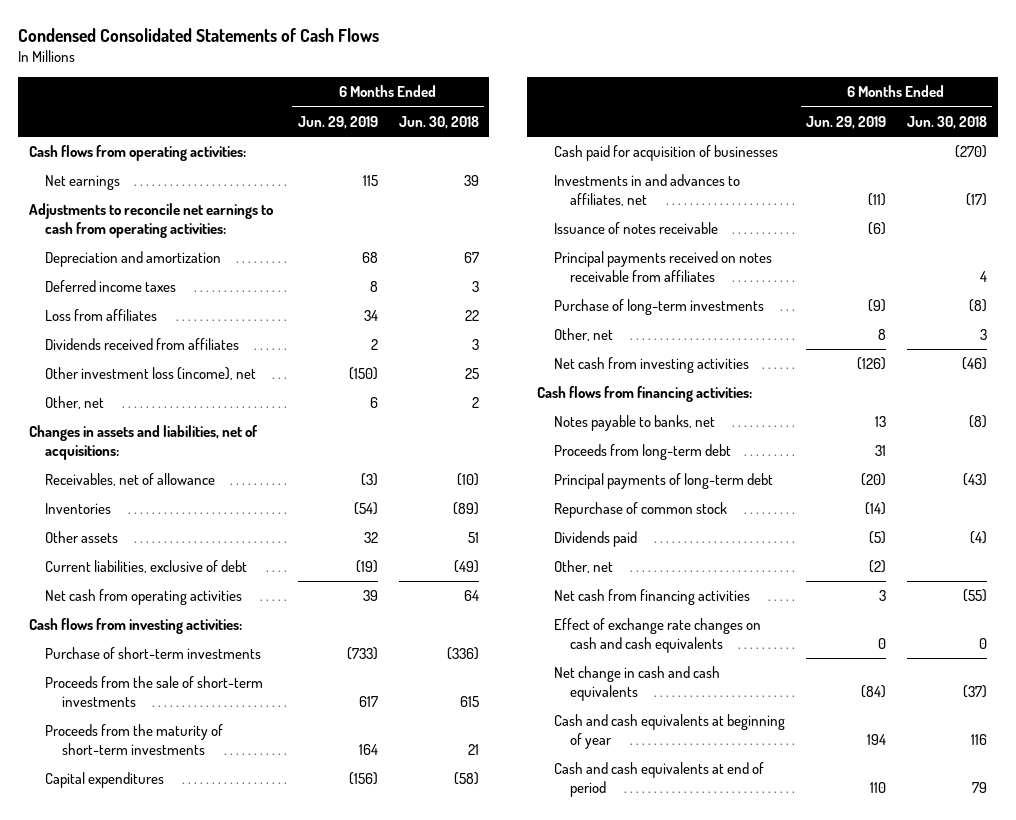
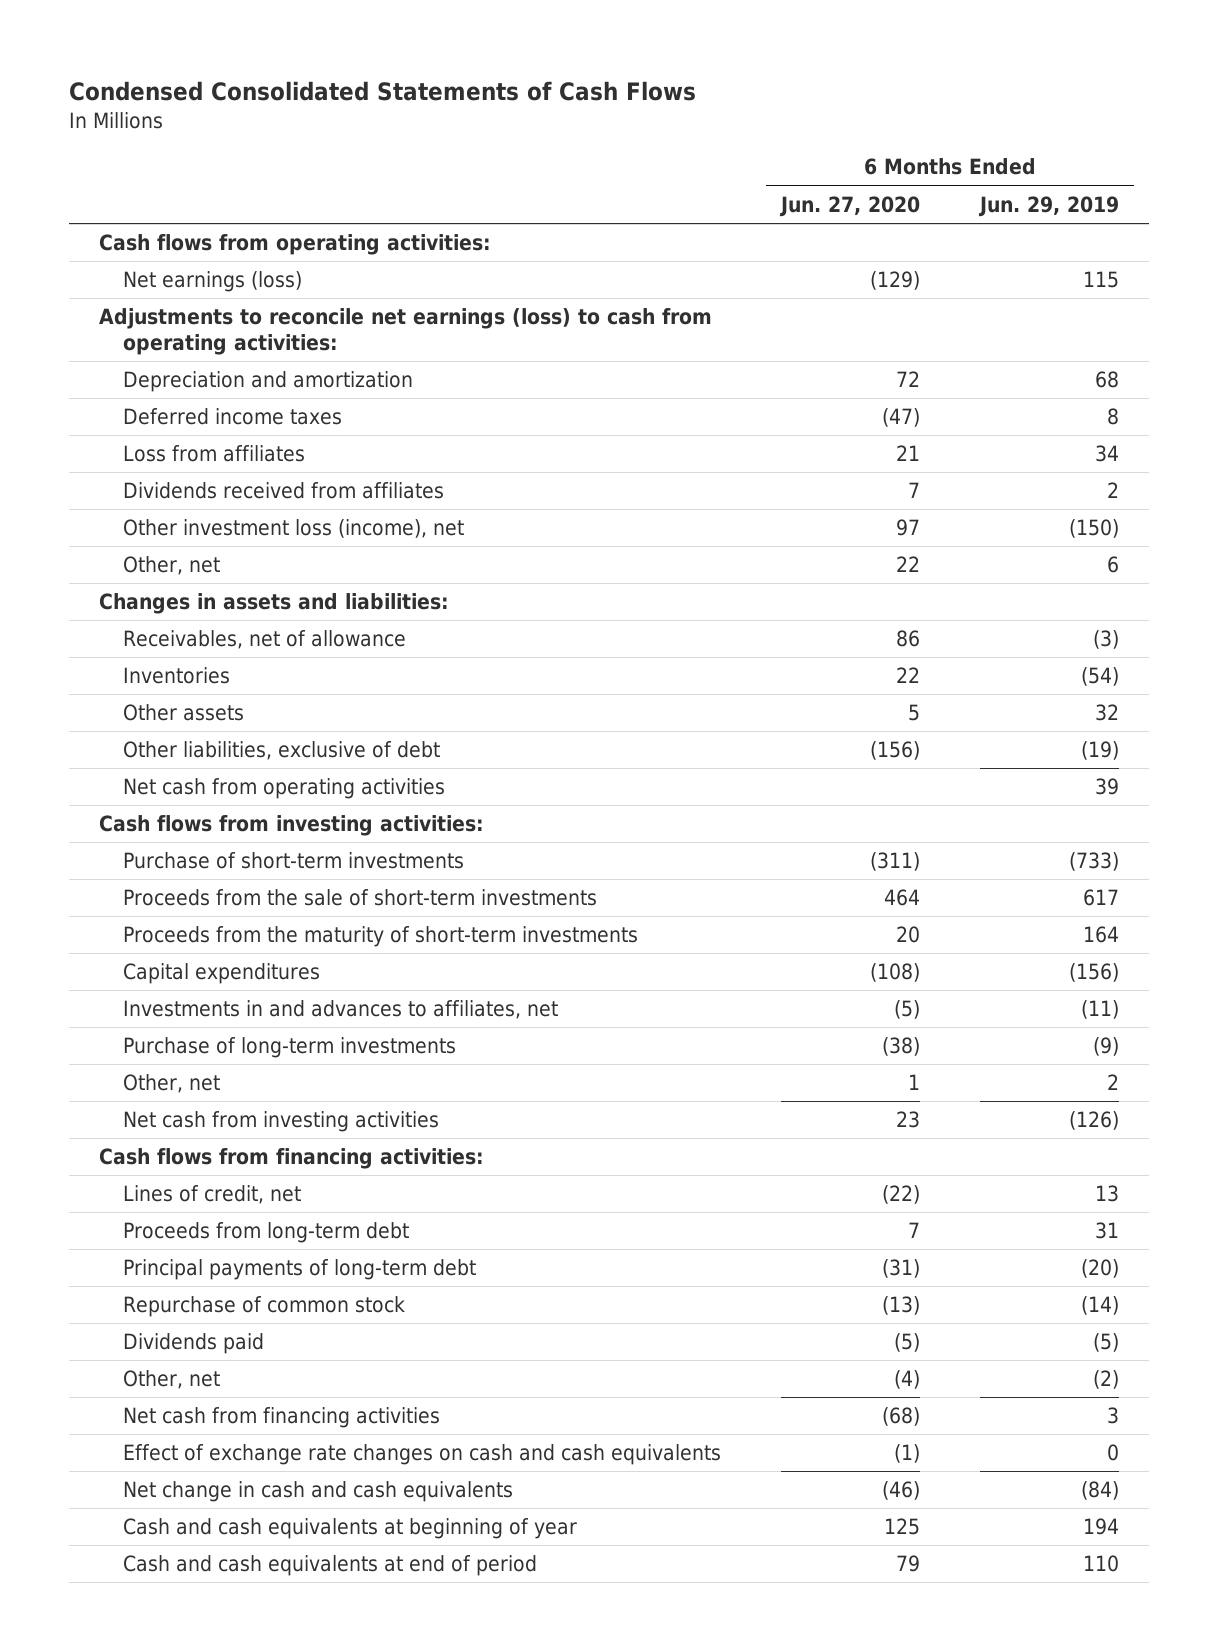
[398,115,479,129] Jun. 30, 2018 -> none
none -> [779,195,921,217] Jun. 27, 2020
[45,175,121,191] Net earnings -> [123,271,303,293] Net earnings (loss)
[29,203,274,238] Adjustments to reconcile net earnings to cash from operating activities: -> [98,308,712,355] Adjustments to reconcile net earnings (loss) to cash from operating activities:
[29,425,259,460] Changes in assets and liabilities, net of acquisitions: -> [98,593,449,615] Changes in assets and liabilities:
[45,560,248,574] Current liabilities, exclusive of debt -> [123,741,441,761] Other liabilities, exclusive of debt
[553,145,778,162] Cash paid for acquisition of businesses -> none
[553,222,718,235] Issuance of notes receivable -> none
[553,251,772,282] Principal payments received on notes receivable from affiliates -> none
[877,329,886,341] 8 -> [1107,1074,1120,1091] 2
[553,415,715,432] Notes payable to banks, net -> none
none -> [123,1185,302,1205] Lines of credit, net

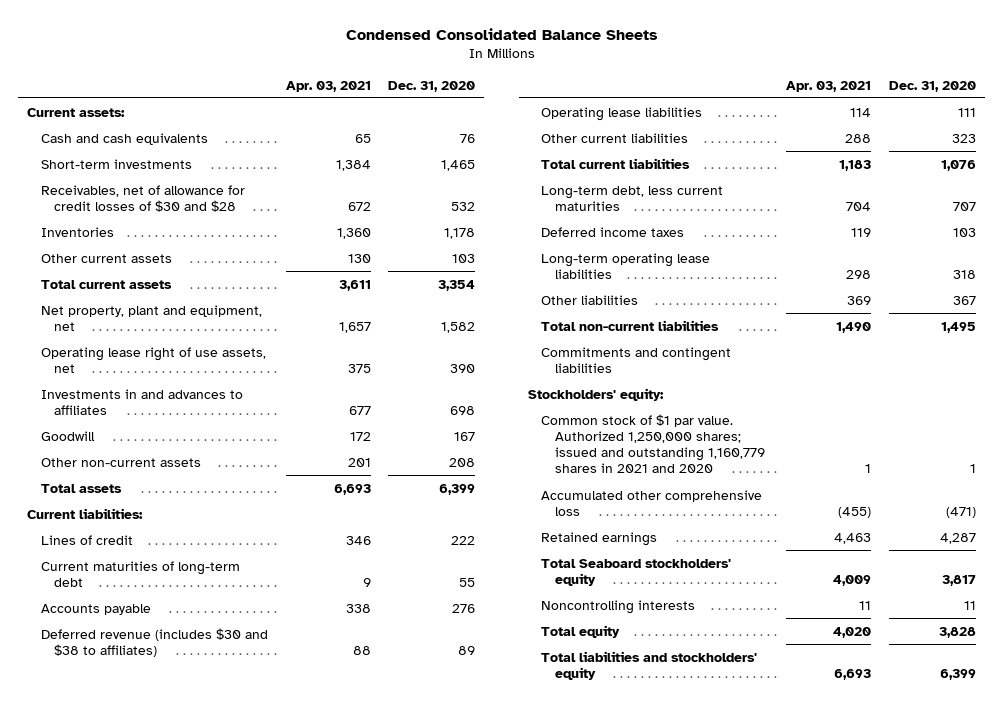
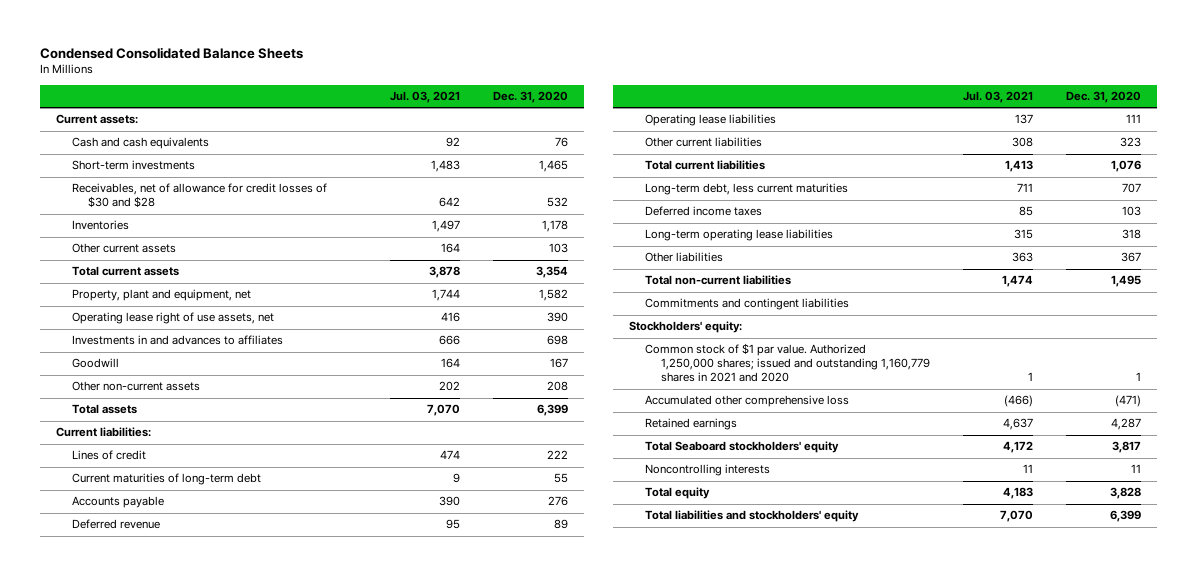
[285,80,371,92] Apr. 03, 2021 -> none
none -> [389,91,460,104] Jul. 03, 2021
[40,304,262,331] Net property, plant and equipment, net -> [72,289,252,302] Property, plant and equipment, net
[40,627,268,657] Deferred revenue (includes $30 and $38 to affiliates) -> [72,519,161,530] Deferred revenue

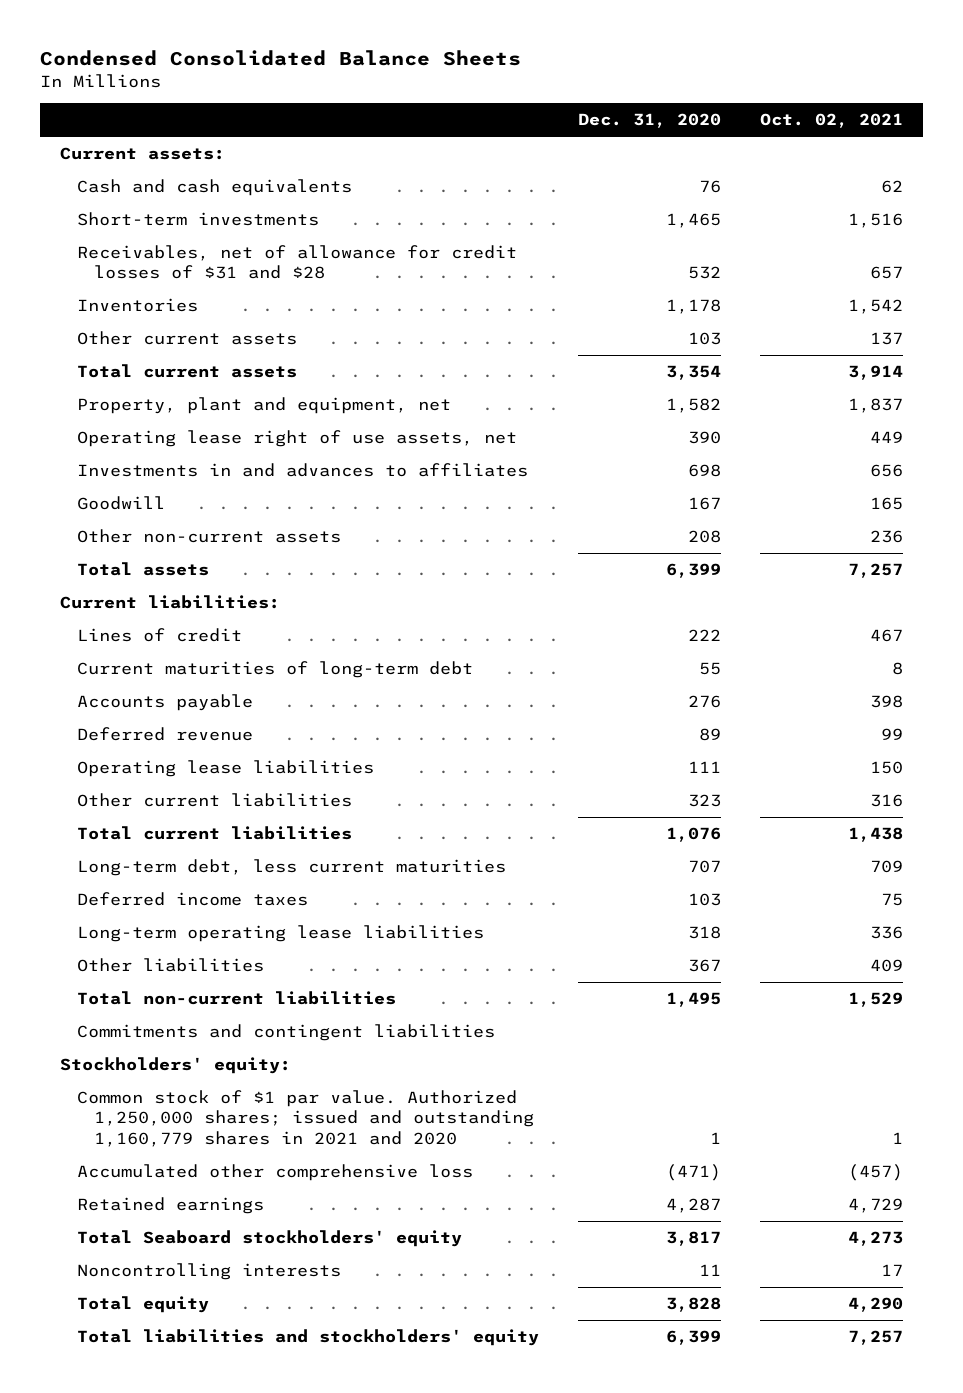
[389,91,460,104] Jul. 03, 2021 -> none
none -> [760,113,904,129] Oct. 02, 2021
[72,183,328,209] Receivables, net of allowance for credit losses of $30 and $28 -> [77,245,518,280] Receivables, net of allowance for credit losses of $31 and $28

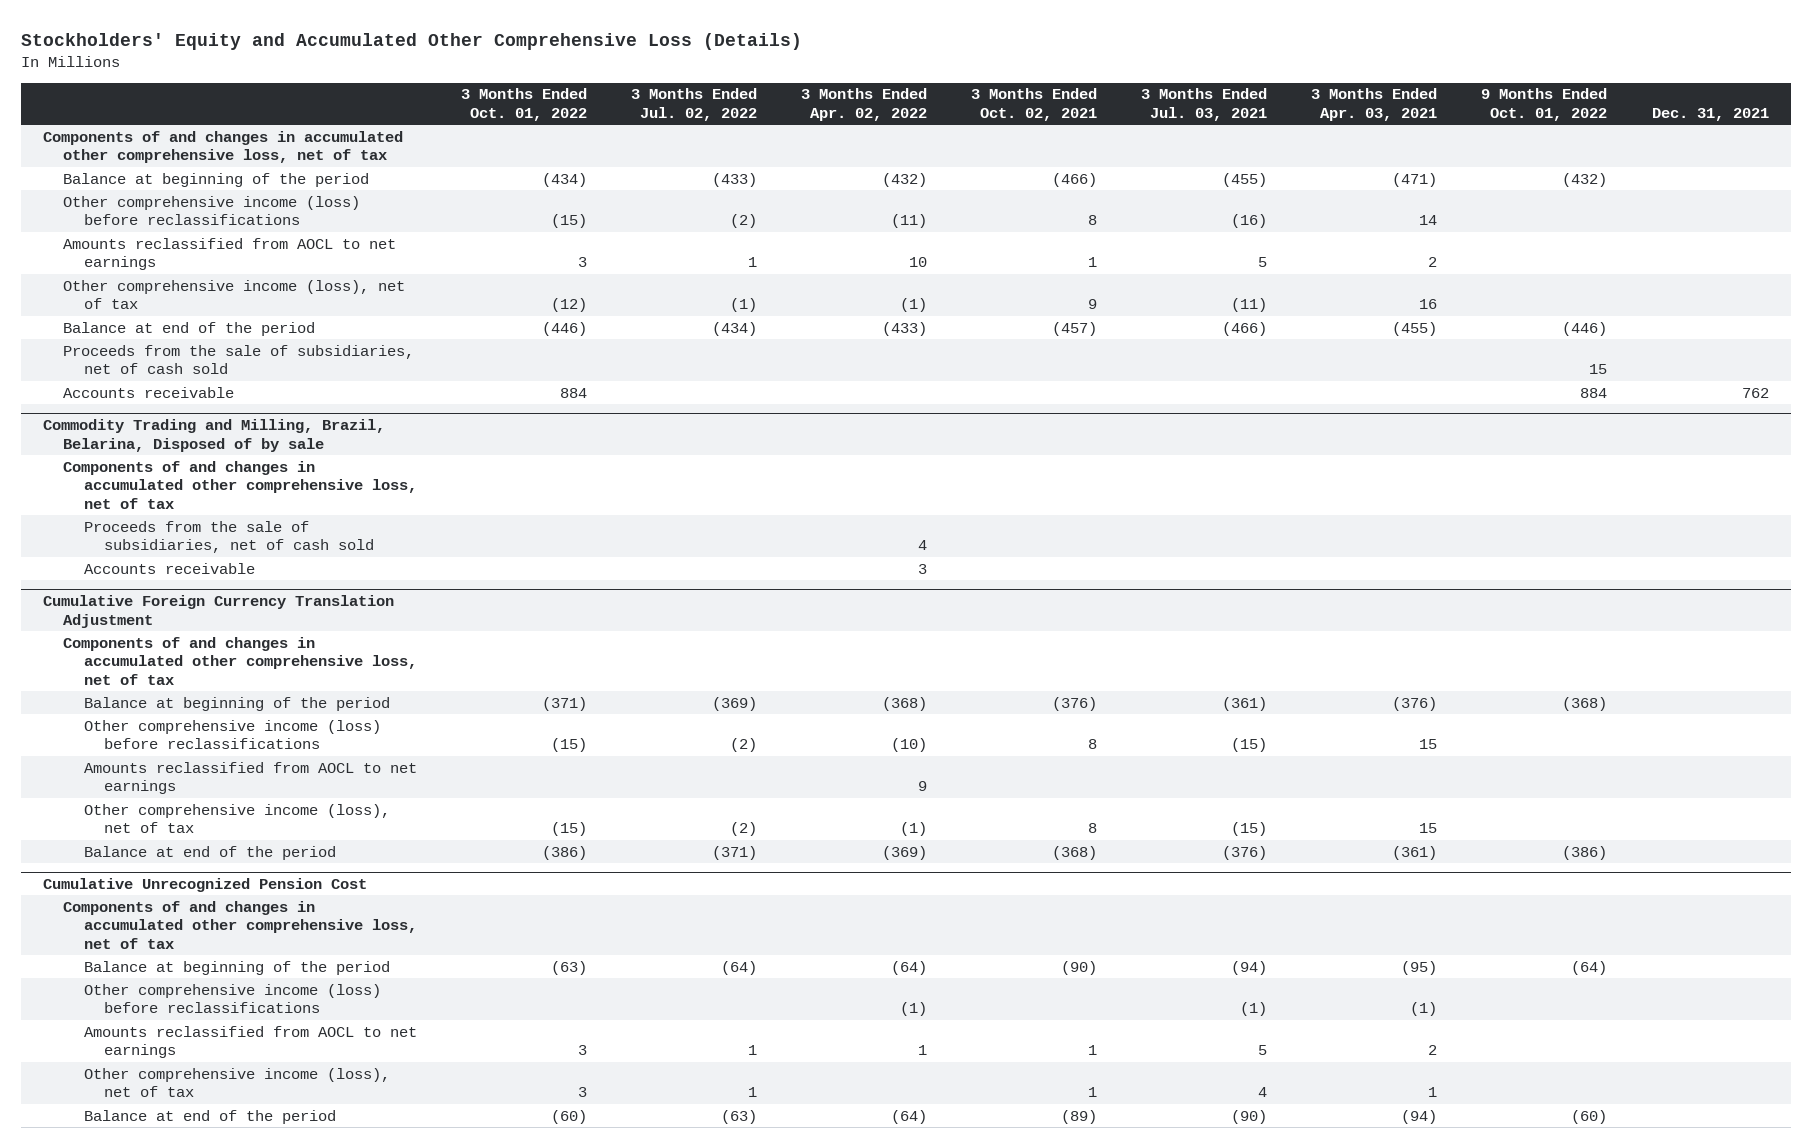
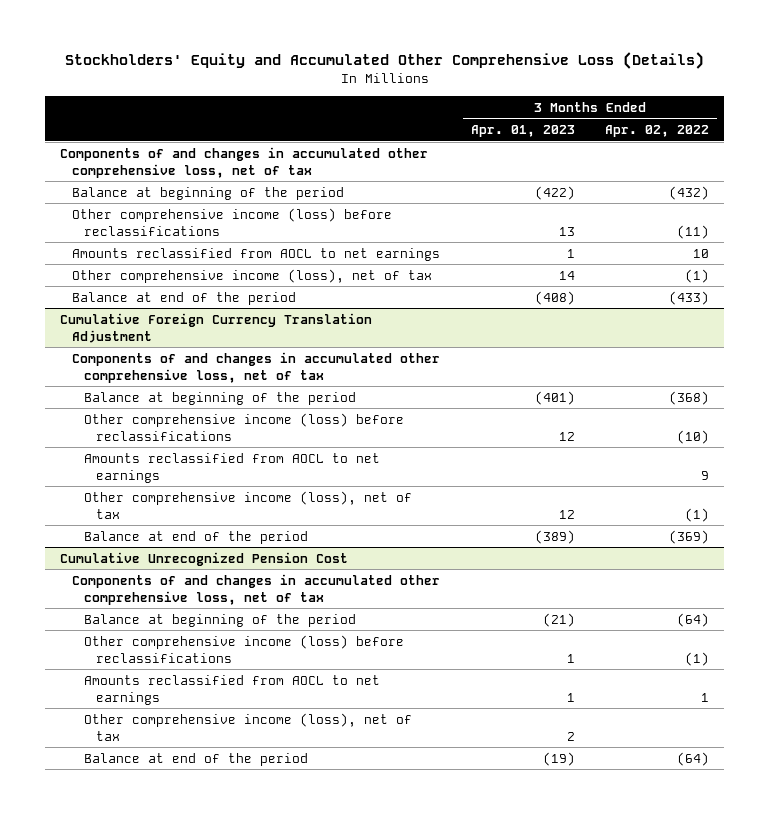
[460,88,587,121] 3 Months Ended Oct. 01, 2022 -> none
[630,88,757,121] 3 Months Ended Jul. 02, 2022 -> none
[971,88,1098,121] 3 Months Ended Oct. 02, 2021 -> none
[1141,88,1268,121] 3 Months Ended Jul. 03, 2021 -> none
[1311,88,1438,121] 3 Months Ended Apr. 03, 2021 -> none
[1481,88,1608,121] 9 Months Ended Oct. 01, 2022 -> none
[1651,107,1769,121] Dec. 31, 2021 -> none
none -> [470,125,575,138] Apr. 01, 2023
[63,344,415,375] Proceeds from the sale of subsidiaries, net of cash sold -> none
[63,386,235,398] Accounts receivable -> none
[43,418,386,452] Commodity Trading and Milling, Brazil, Belarina, Disposed of by sale -> none
[63,460,417,510] Components of and changes in accumulated other comprehensive loss, net of tax -> none
[83,520,374,554] Proceeds from the sale of subsidiaries, net of cash sold -> none
[83,562,255,574] Accounts receivable -> none

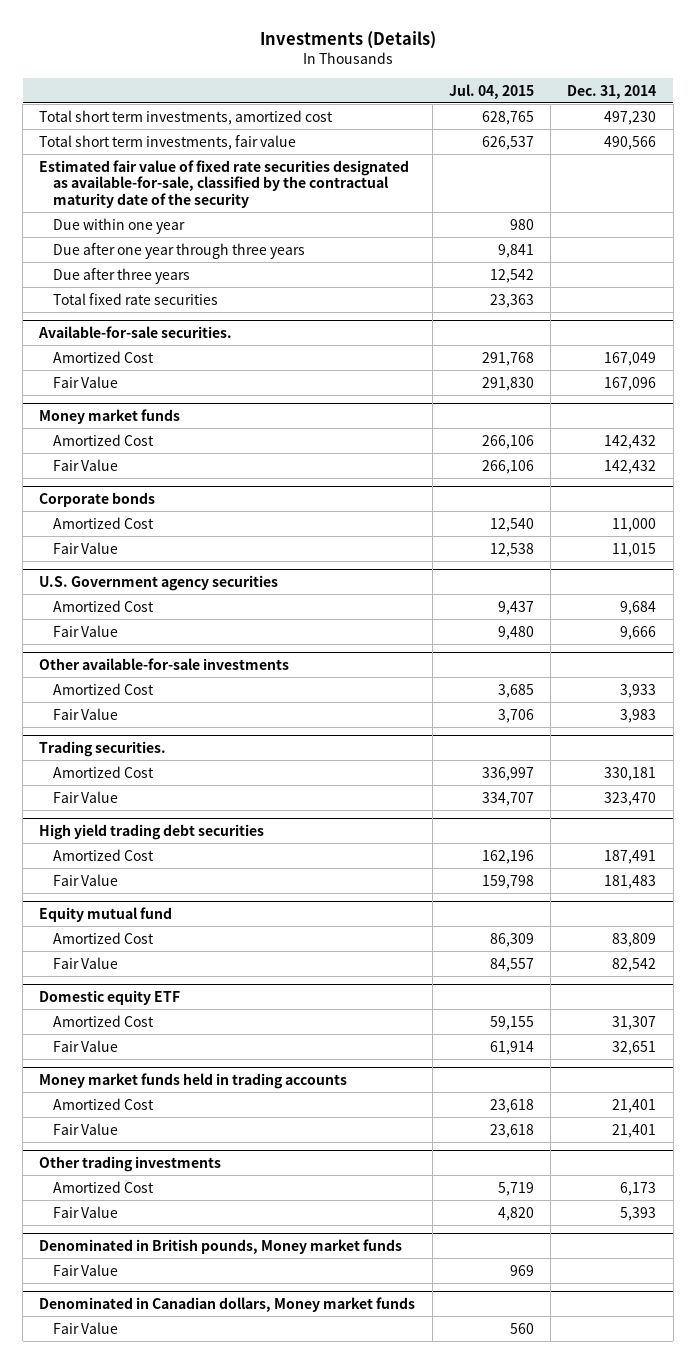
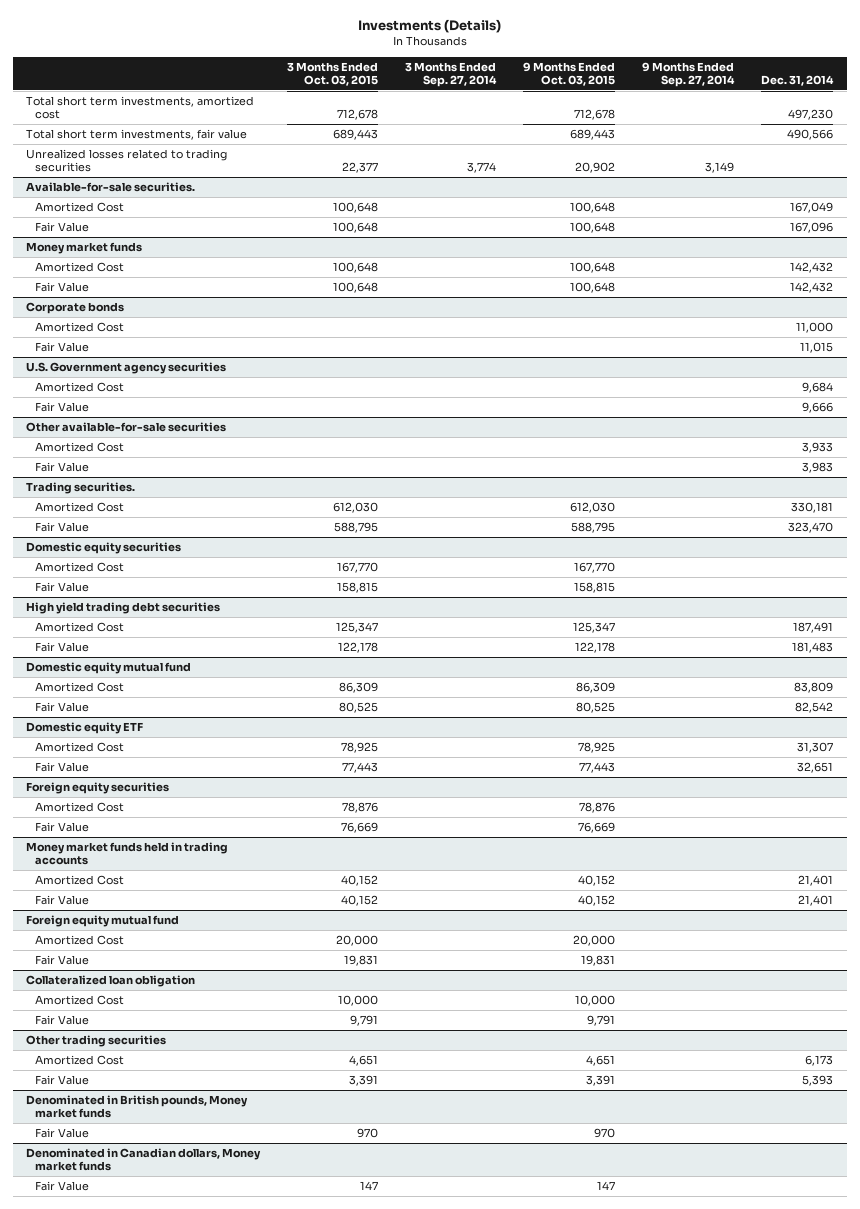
[448,83,534,99] Jul. 04, 2015 -> none
none -> [287,61,379,86] 3 Months Ended Oct. 03, 2015
none -> [405,61,498,87] 3 Months Ended Sep. 27, 2014
none -> [523,61,616,86] 9 Months Ended Oct. 03, 2015
none -> [642,61,736,87] 9 Months Ended Sep. 27, 2014
[39,159,410,209] Estimated fair value of fixed rate securities designated as available-for-sale, classified by the contractual maturity date of the security -> none
[53,217,186,234] Due within one year -> none
[53,242,306,259] Due after one year through three years -> none
[53,267,191,284] Due after three years -> none
[53,292,219,305] Total fixed rate securities -> none
none -> [26,149,228,173] Unrealized losses related to trading securities
[39,657,290,670] Other available-for-sale investments -> [26,422,227,433] Other available-for-sale securities
none -> [26,542,182,555] Domestic equity securities
none -> [34,562,124,573] Amortized Cost
none -> [34,582,89,593] Fair Value
[39,906,173,922] Equity mutual fund -> [26,662,192,675] Domestic equity mutual fund
none -> [26,782,170,795] Foreign equity securities
none -> [34,802,124,813] Amortized Cost
none -> [34,822,89,833] Fair Value
none -> [26,915,180,928] Foreign equity mutual fund
none -> [34,935,124,946] Amortized Cost
none -> [34,955,89,966] Fair Value
none -> [26,975,196,988] Collateralized loan obligation
none -> [34,995,124,1006] Amortized Cost
none -> [34,1015,89,1026] Fair Value
[39,1155,222,1172] Other trading investments -> [26,1035,167,1048] Other trading securities

